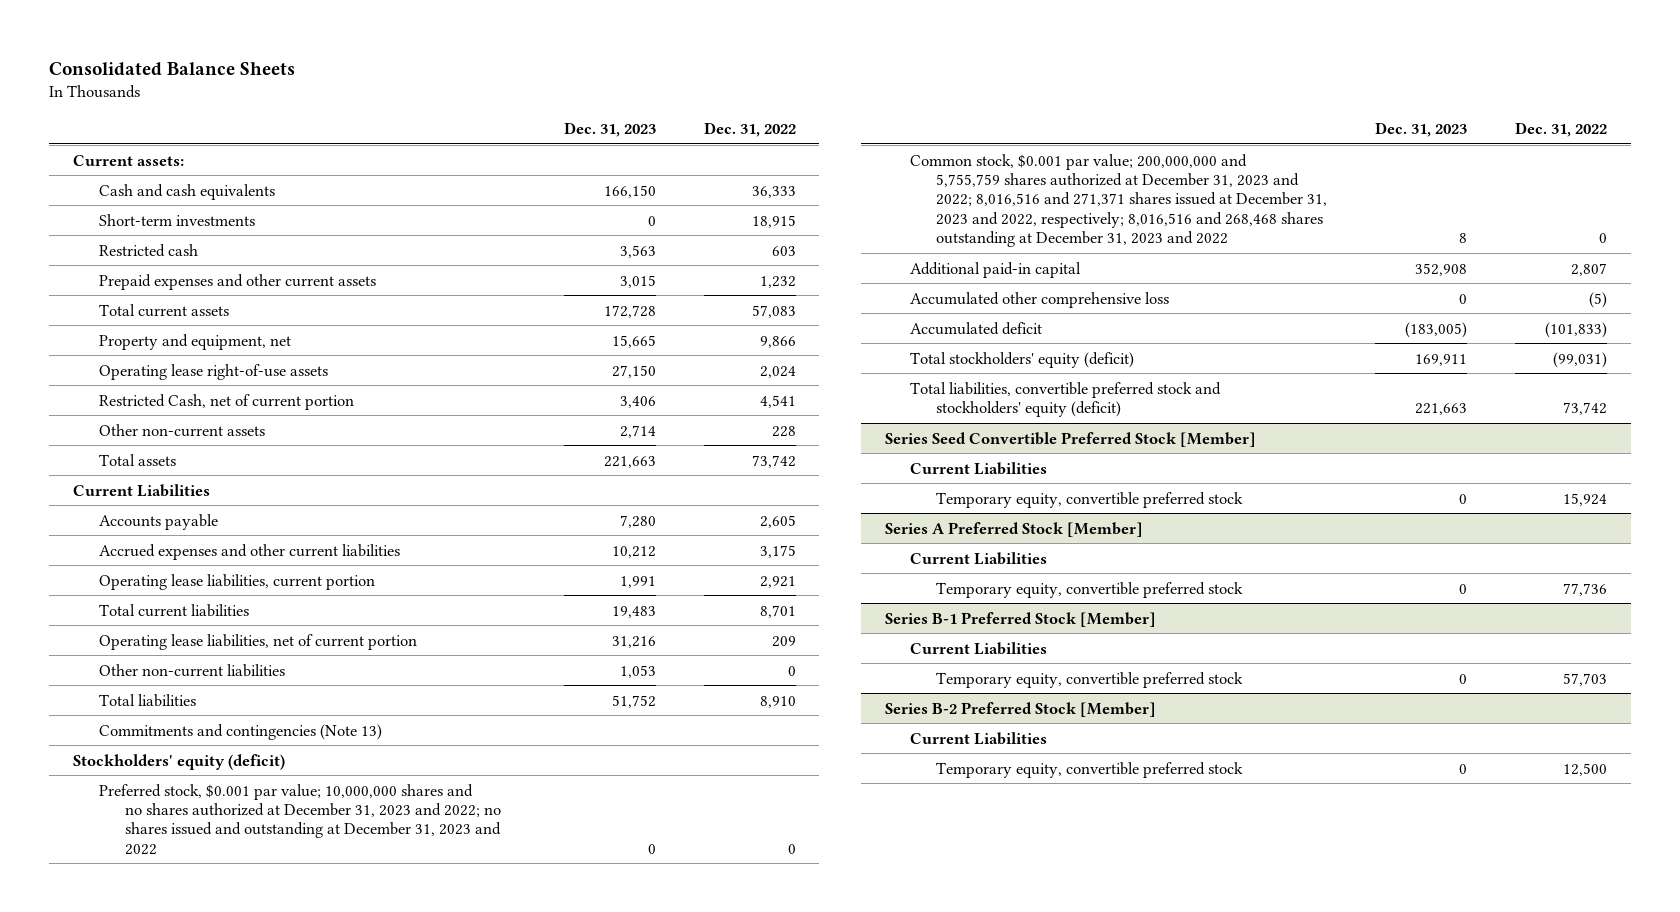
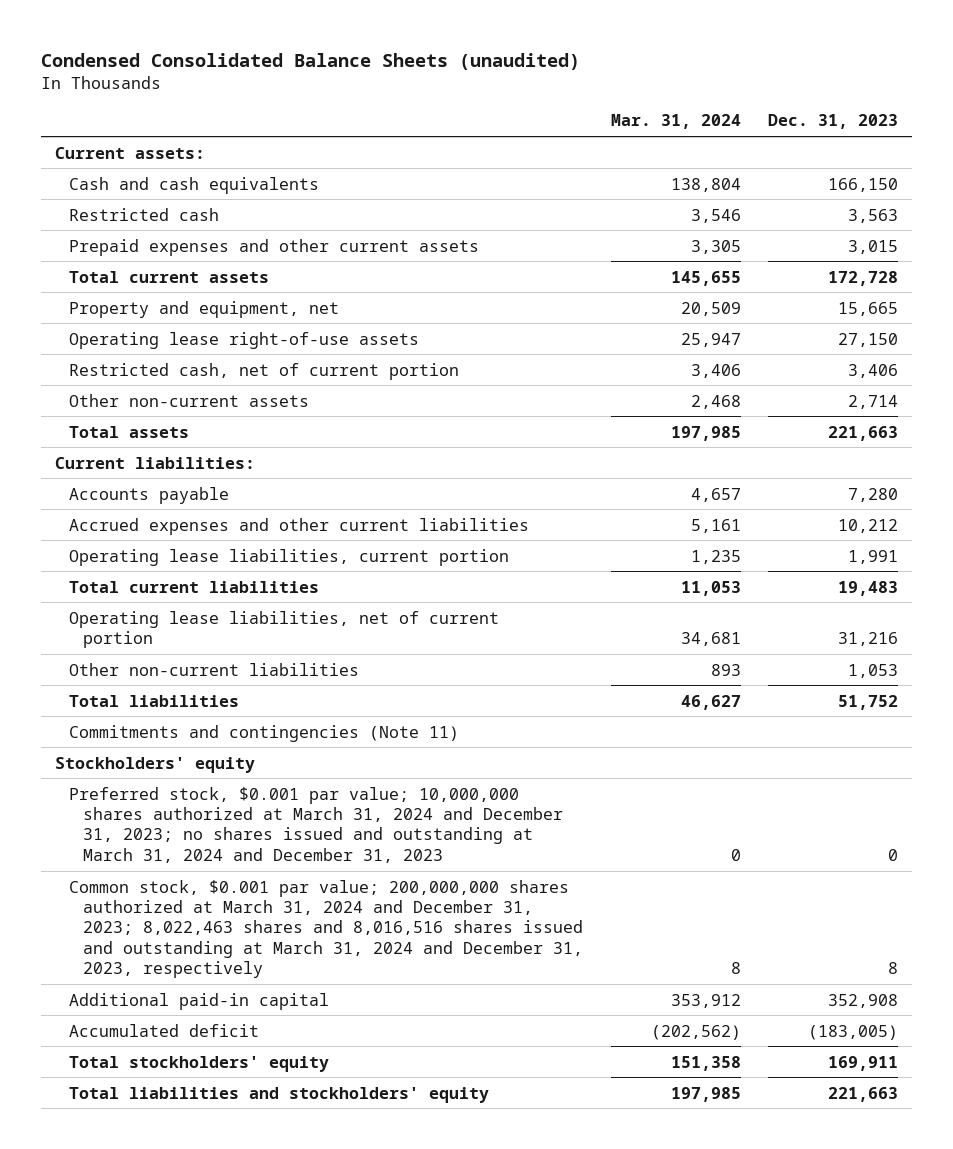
[49,61,296,76] Consolidated Balance Sheets -> [41,52,581,70] Condensed Consolidated Balance Sheets (unaudited)
[703,121,796,137] Dec. 31, 2022 -> none
none -> [610,114,741,130] Mar. 31, 2024
[98,213,255,226] Short-term investments -> none
[98,393,354,410] Restricted Cash, net of current portion -> [69,362,460,380] Restricted cash, net of current portion
[73,483,211,497] Current Liabilities -> [54,456,255,469] Current liabilities:
[98,723,382,740] Commitments and contingencies (Note 13) -> [69,724,460,742] Commitments and contingencies (Note 11)
[73,753,286,770] Stockholders' equity (deficit) -> [54,756,255,773] Stockholders' equity
[98,783,501,855] Preferred stock, $0.001 par value; 10,000,000 shares and no shares authorized at December 31, 2023 and 2022; no shares issued and outstanding at December 31, 2023 and 2022 -> [69,786,564,863] Preferred stock, $0.001 par value; 10,000,000 shares authorized at March 31, 2024 and December 31, 2023; no shares issued and outstanding at March 31, 2024 and December 31, 2023
[910,153,1328,247] Common stock, $0.001 par value; 200,000,000 and 5,755,759 shares authorized at December 31, 2023 and 2022; 8,016,516 and 271,371 shares issued at December 31, 2023 and 2022, respectively; 8,016,516 and 268,468 shares outstanding at December 31, 2023 and 2022 -> [69,879,584,979] Common stock, $0.001 par value; 200,000,000 shares authorized at March 31, 2024 and December 31, 2023; 8,022,463 shares and 8,016,516 shares issued and outstanding at March 31, 2024 and December 31, 2023, respectively
[910,291,1170,308] Accumulated other comprehensive loss -> none
[884,431,1256,447] Series Seed Convertible Preferred Stock [Member] -> none
[910,461,1048,475] Current Liabilities -> none
[936,491,1244,508] Temporary equity, convertible preferred stock -> none
[884,521,1143,537] Series A Preferred Stock [Member] -> none
[910,551,1048,565] Current Liabilities -> none
[936,581,1244,598] Temporary equity, convertible preferred stock -> none
[884,611,1156,627] Series B-1 Preferred Stock [Member] -> none
[910,641,1048,655] Current Liabilities -> none
[936,671,1244,688] Temporary equity, convertible preferred stock -> none
[884,701,1156,717] Series B-2 Preferred Stock [Member] -> none
[910,731,1048,745] Current Liabilities -> none
[936,761,1244,778] Temporary equity, convertible preferred stock -> none
[910,351,1135,368] Total stockholders' equity (deficit) -> [69,1055,330,1072] Total stockholders' equity
[910,381,1222,417] Total liabilities, convertible preferred stock and stockholders' equity (deficit) -> [69,1086,490,1103] Total liabilities and stockholders' equity

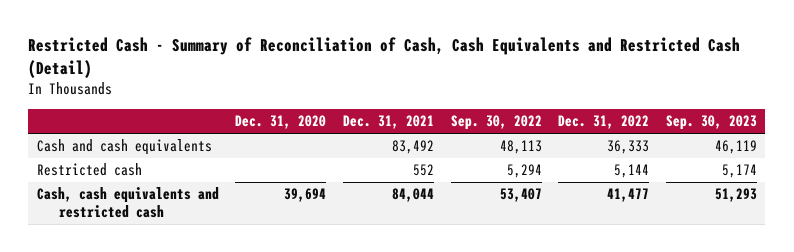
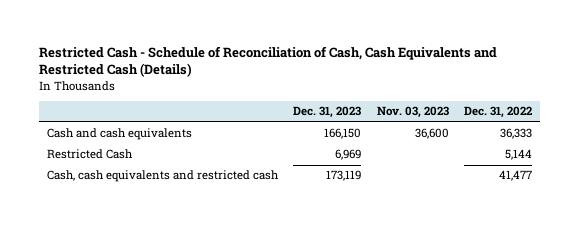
[28,37,741,79] Restricted Cash - Summary of Reconciliation of Cash, Cash Equivalents and Restricted Cash (Detail) -> [39,45,498,78] Restricted Cash - Schedule of Reconciliation of Cash, Cash Equivalents and Restricted Cash (Details)
[235,115,327,130] Dec. 31, 2020 -> none
[342,115,434,130] Dec. 31, 2021 -> none
[450,115,542,131] Sep. 30, 2022 -> none
[666,115,758,131] Sep. 30, 2023 -> none
none -> [293,106,362,119] Dec. 31, 2023
none -> [376,106,449,119] Nov. 03, 2023
[36,163,142,177] Restricted cash -> [46,149,133,160] Restricted Cash

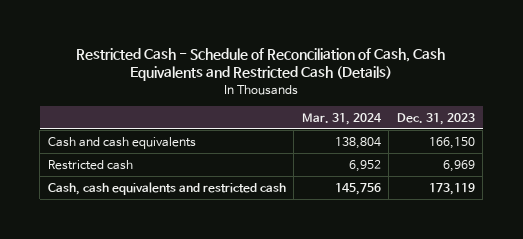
[376,106,449,119] Nov. 03, 2023 -> none
[464,106,533,119] Dec. 31, 2022 -> none
none -> [301,112,382,125] Mar. 31, 2024
[46,149,133,160] Restricted Cash -> [47,159,133,170] Restricted cash

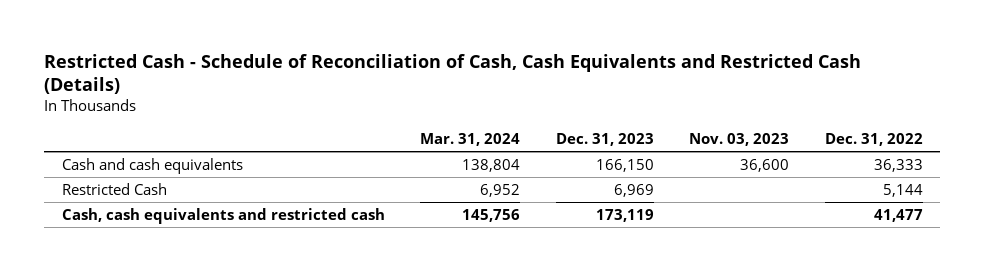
none -> [689,133,790,147] Nov. 03, 2023
none -> [824,133,923,147] Dec. 31, 2022
[47,159,133,170] Restricted cash -> [62,182,168,195] Restricted Cash

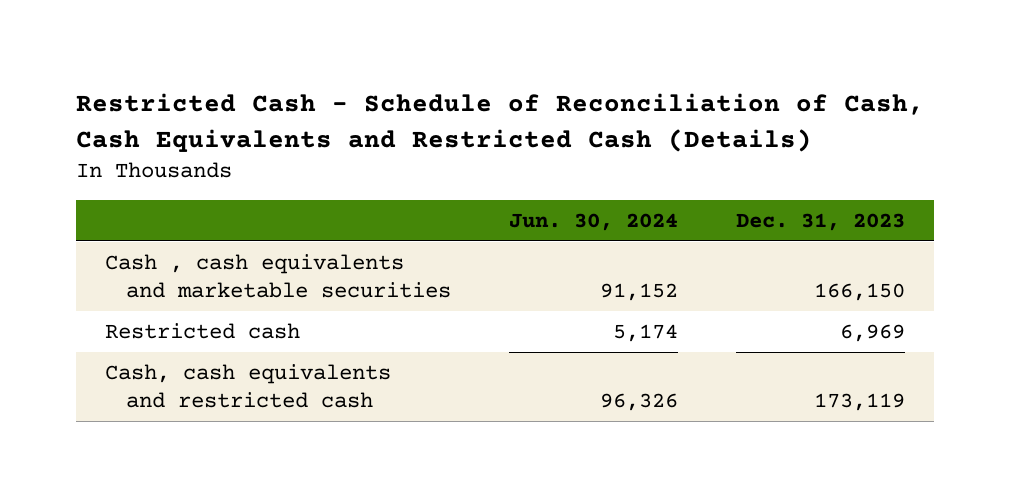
[420,133,521,147] Mar. 31, 2024 -> none
[689,133,790,147] Nov. 03, 2023 -> none
[824,133,923,147] Dec. 31, 2022 -> none
none -> [509,212,679,231] Jun. 30, 2024
[62,157,244,174] Cash and cash equivalents -> [105,253,452,299] Cash , cash equivalents and marketable securities
[62,182,168,195] Restricted Cash -> [105,322,301,339] Restricted cash

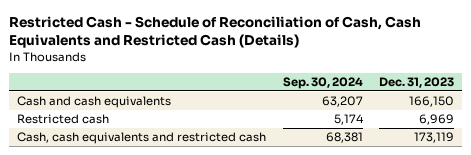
[509,212,679,231] Jun. 30, 2024 -> none
none -> [282,76,363,89] Sep. 30, 2024
[105,253,452,299] Cash , cash equivalents and marketable securities -> [17,96,172,109] Cash and cash equivalents

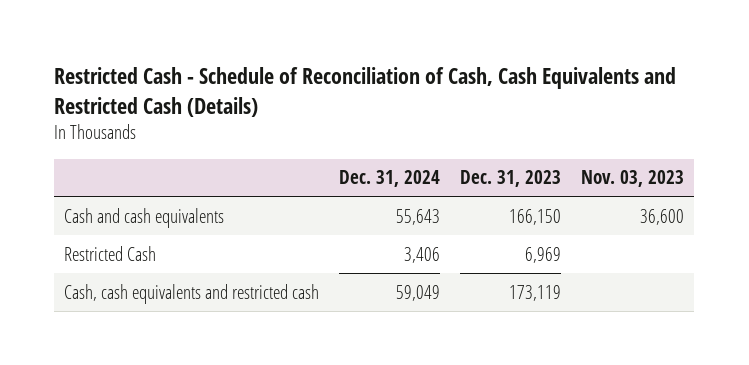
[282,76,363,89] Sep. 30, 2024 -> none
none -> [339,170,441,188] Dec. 31, 2024
none -> [581,170,685,188] Nov. 03, 2023
[17,114,110,125] Restricted cash -> [64,245,157,261] Restricted Cash

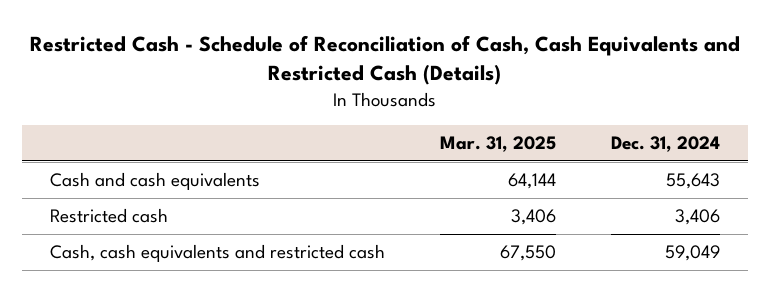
[460,170,562,188] Dec. 31, 2023 -> none
[581,170,685,188] Nov. 03, 2023 -> none
none -> [440,135,557,152] Mar. 31, 2025
[64,245,157,261] Restricted Cash -> [49,208,168,224] Restricted cash

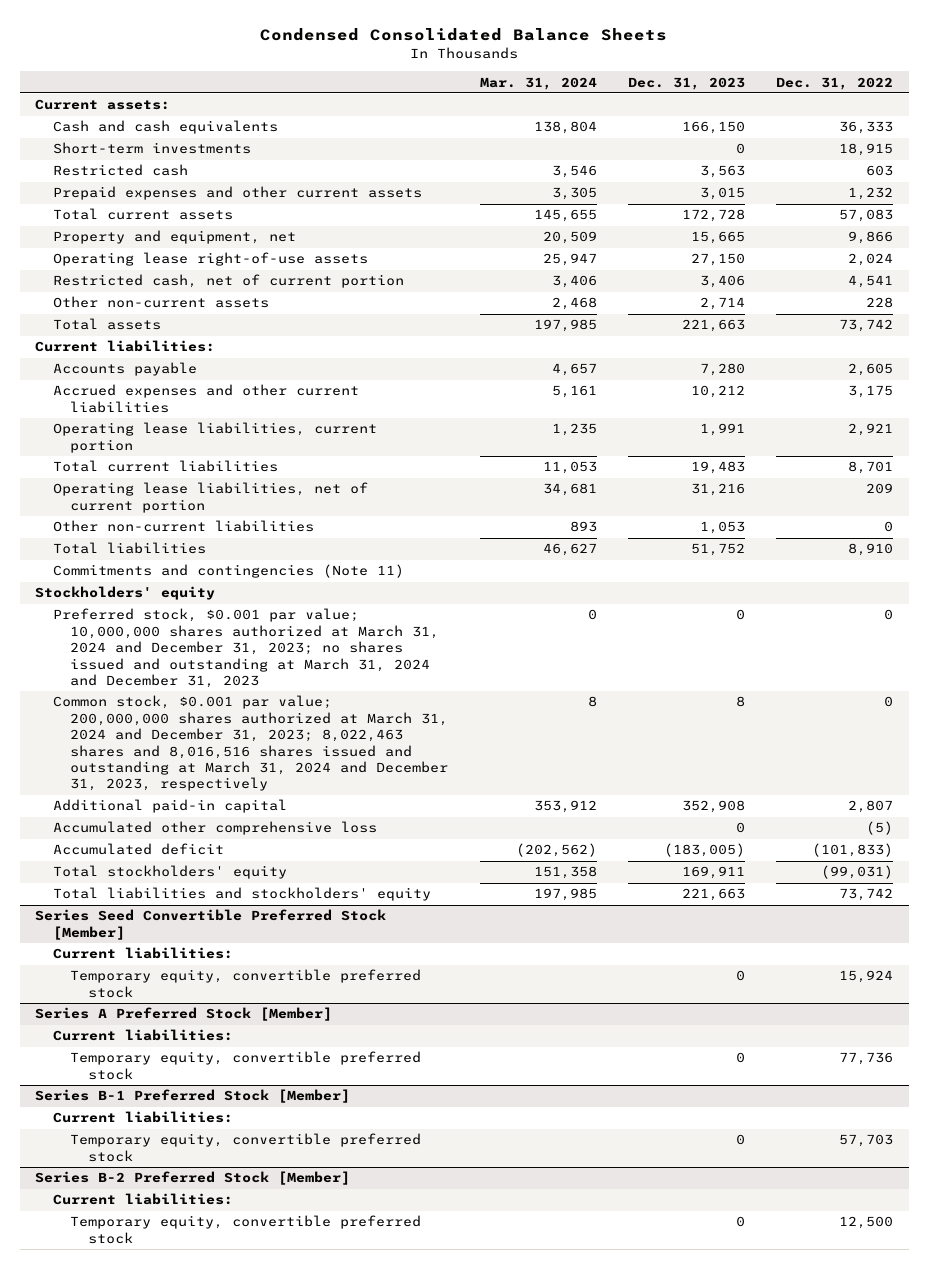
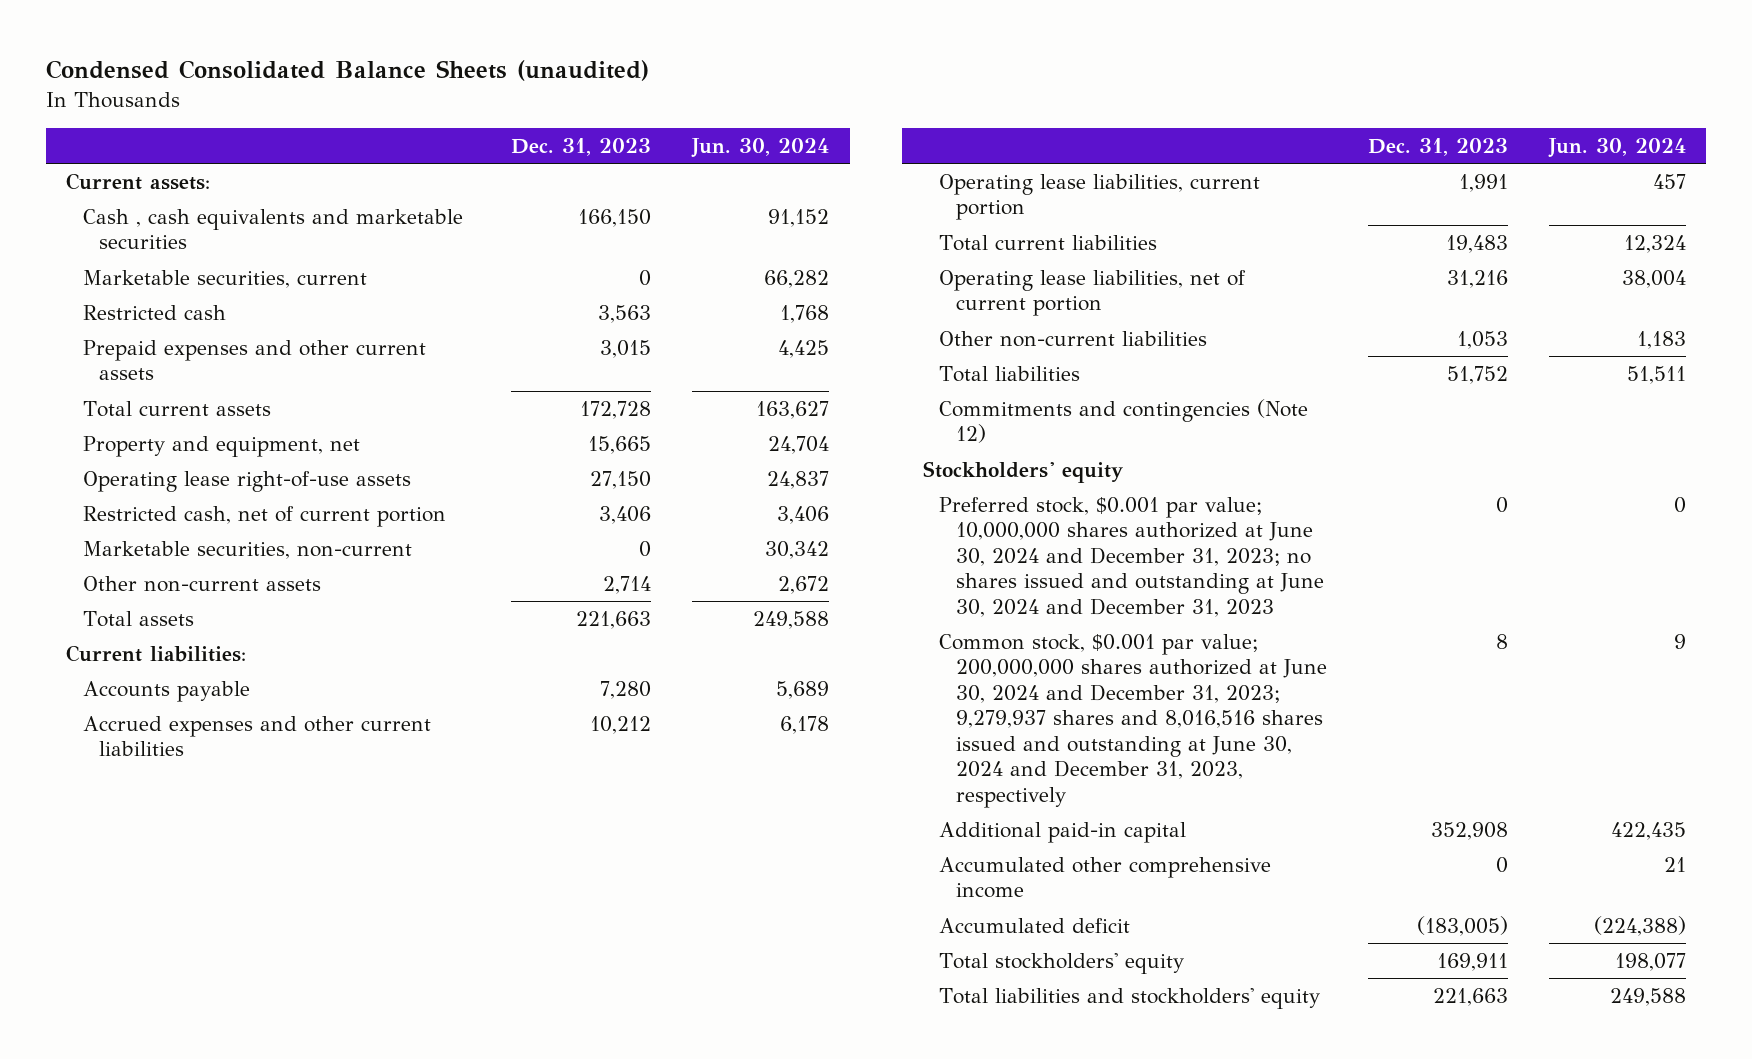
[260,28,668,42] Condensed Consolidated Balance Sheets -> [45,60,649,82] Condensed Consolidated Balance Sheets (unaudited)
[479,76,597,90] Mar. 31, 2024 -> none
[775,76,893,90] Dec. 31, 2022 -> none
none -> [691,137,830,158] Jun. 30, 2024
[52,142,251,155] Short-term investments -> none
[52,120,278,135] Cash and cash equivalents -> [82,208,463,250] Cash , cash equivalents and marketable securities
none -> [82,269,367,288] Marketable securities, current
none -> [82,540,412,559] Marketable securities, non-current
[52,564,404,579] Commitments and contingencies (Note 11) -> [939,398,1309,444] Commitments and contingencies (Note 12)
[52,608,440,688] Preferred stock, $0.001 par value; 10,000,000 shares authorized at March 31, 2024 and December 31, 2023; no shares issued and outstanding at March 31, 2024 and December 31, 2023 -> [939,496,1324,617] Preferred stock, $0.001 par value; 10,000,000 shares authorized at June 30, 2024 and December 31, 2023; no shares issued and outstanding at June 30, 2024 and December 31, 2023
[52,695,449,792] Common stock, $0.001 par value; 200,000,000 shares authorized at March 31, 2024 and December 31, 2023; 8,022,463 shares and 8,016,516 shares issued and outstanding at March 31, 2024 and December 31, 2023, respectively -> [939,633,1327,809] Common stock, $0.001 par value; 200,000,000 shares authorized at June 30, 2024 and December 31, 2023; 9,279,937 shares and 8,016,516 shares issued and outstanding at June 30, 2024 and December 31, 2023, respectively
[52,821,377,836] Accumulated other comprehensive loss -> [939,856,1272,899] Accumulated other comprehensive income
[35,909,387,940] Series Seed Convertible Preferred Stock [Member] -> none
[52,947,233,960] Current liabilities: -> none
[70,969,422,998] Temporary equity, convertible preferred stock -> none
[35,1007,333,1022] Series A Preferred Stock [Member] -> none
[52,1029,233,1042] Current liabilities: -> none
[70,1051,422,1080] Temporary equity, convertible preferred stock -> none
[35,1089,351,1104] Series B-1 Preferred Stock [Member] -> none
[52,1111,233,1124] Current liabilities: -> none
[70,1133,422,1162] Temporary equity, convertible preferred stock -> none
[35,1171,351,1186] Series B-2 Preferred Stock [Member] -> none
[52,1193,233,1206] Current liabilities: -> none
[70,1215,422,1244] Temporary equity, convertible preferred stock -> none

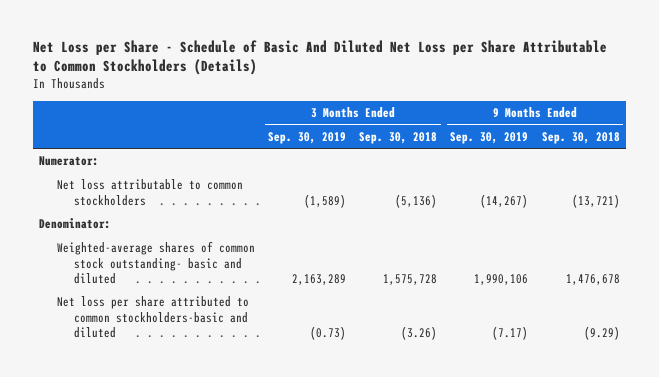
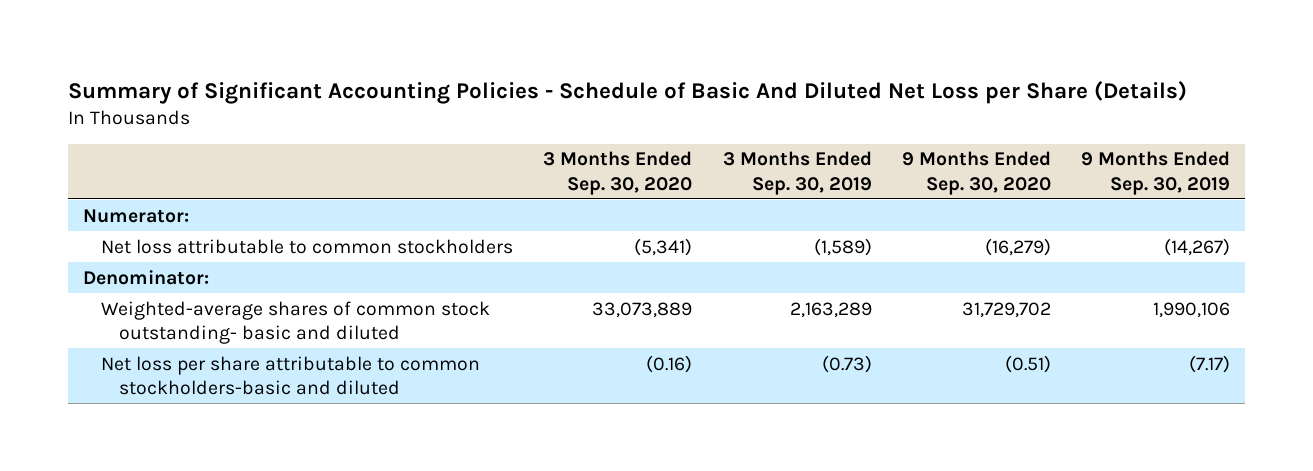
[32,40,607,76] Net Loss per Share - Schedule of Basic And Diluted Net Loss per Share Attributable to Common Stockholders (Details) -> [67,81,1187,105] Summary of Significant Accounting Policies - Schedule of Basic And Diluted Net Loss per Share (Details)
[359,131,438,144] Sep. 30, 2018 -> none
[541,131,620,144] Sep. 30, 2018 -> none
none -> [543,151,693,195] 3 Months Ended Sep. 30, 2020
none -> [901,151,1051,195] 9 Months Ended Sep. 30, 2020
[56,296,249,338] Net loss per share attributed to common stockholders-basic and diluted -> [101,355,481,395] Net loss per share attributable to common stockholders-basic and diluted

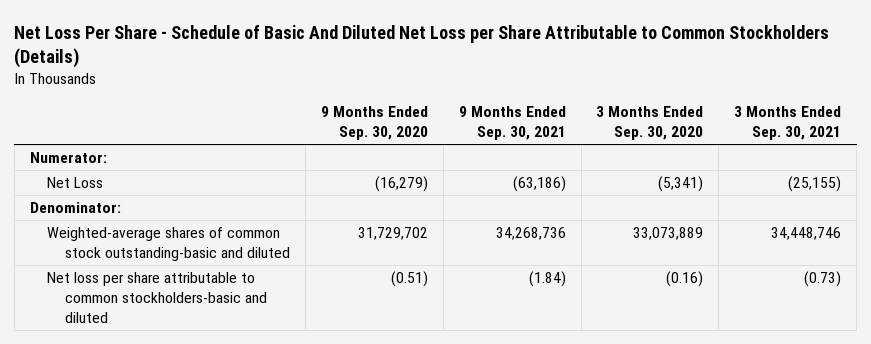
[67,81,1187,105] Summary of Significant Accounting Policies - Schedule of Basic And Diluted Net Loss per Share (Details) -> [14,24,830,68] Net Loss Per Share - Schedule of Basic And Diluted Net Loss per Share Attributable to Common Stockholders (Details)
[722,151,872,195] 3 Months Ended Sep. 30, 2019 -> none
[1081,151,1231,195] 9 Months Ended Sep. 30, 2019 -> none
none -> [458,106,566,141] 9 Months Ended Sep. 30, 2021
none -> [734,106,842,141] 3 Months Ended Sep. 30, 2021
[101,238,514,254] Net loss attributable to common stockholders -> [47,176,104,188] Net Loss
[101,300,491,344] Weighted-average shares of common stock outstanding- basic and diluted -> [47,226,291,261] Weighted-average shares of common stock outstanding-basic and diluted

